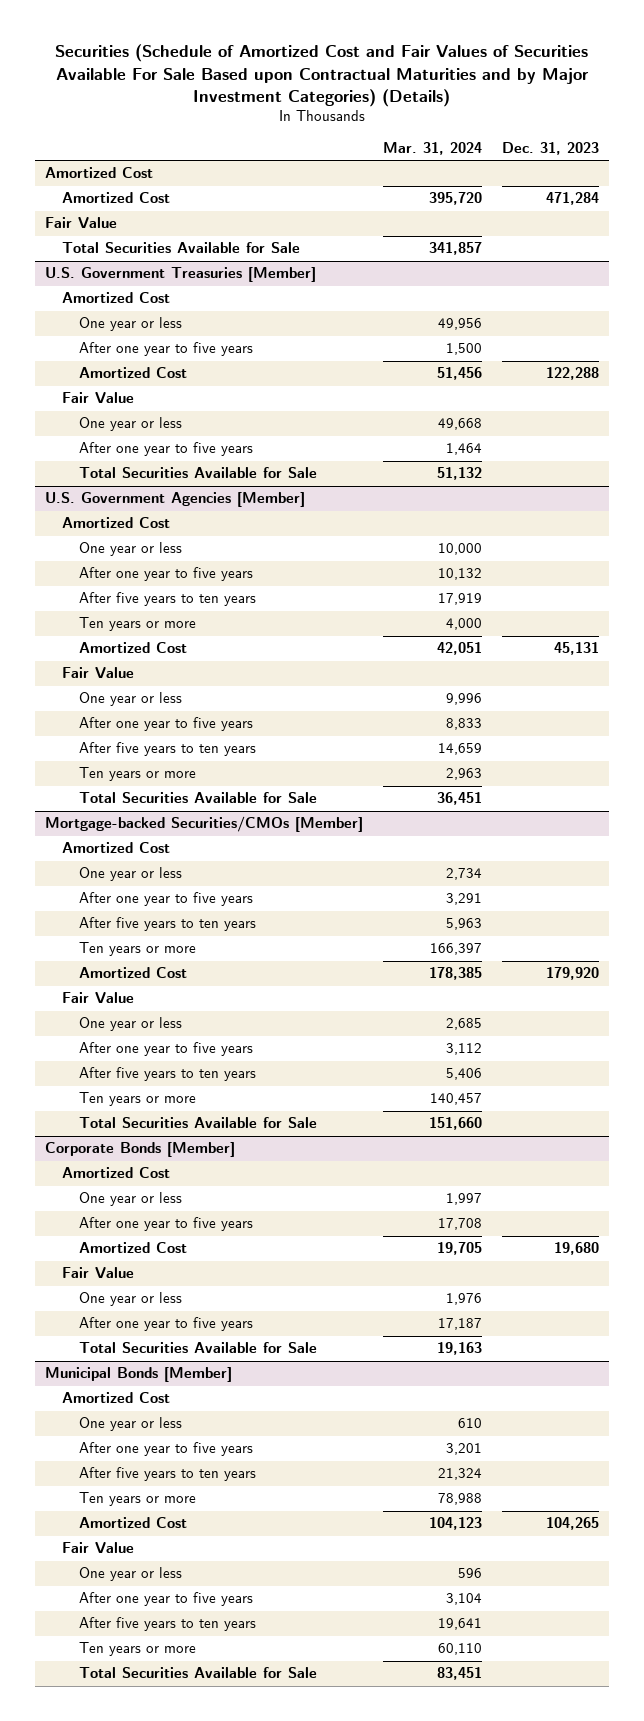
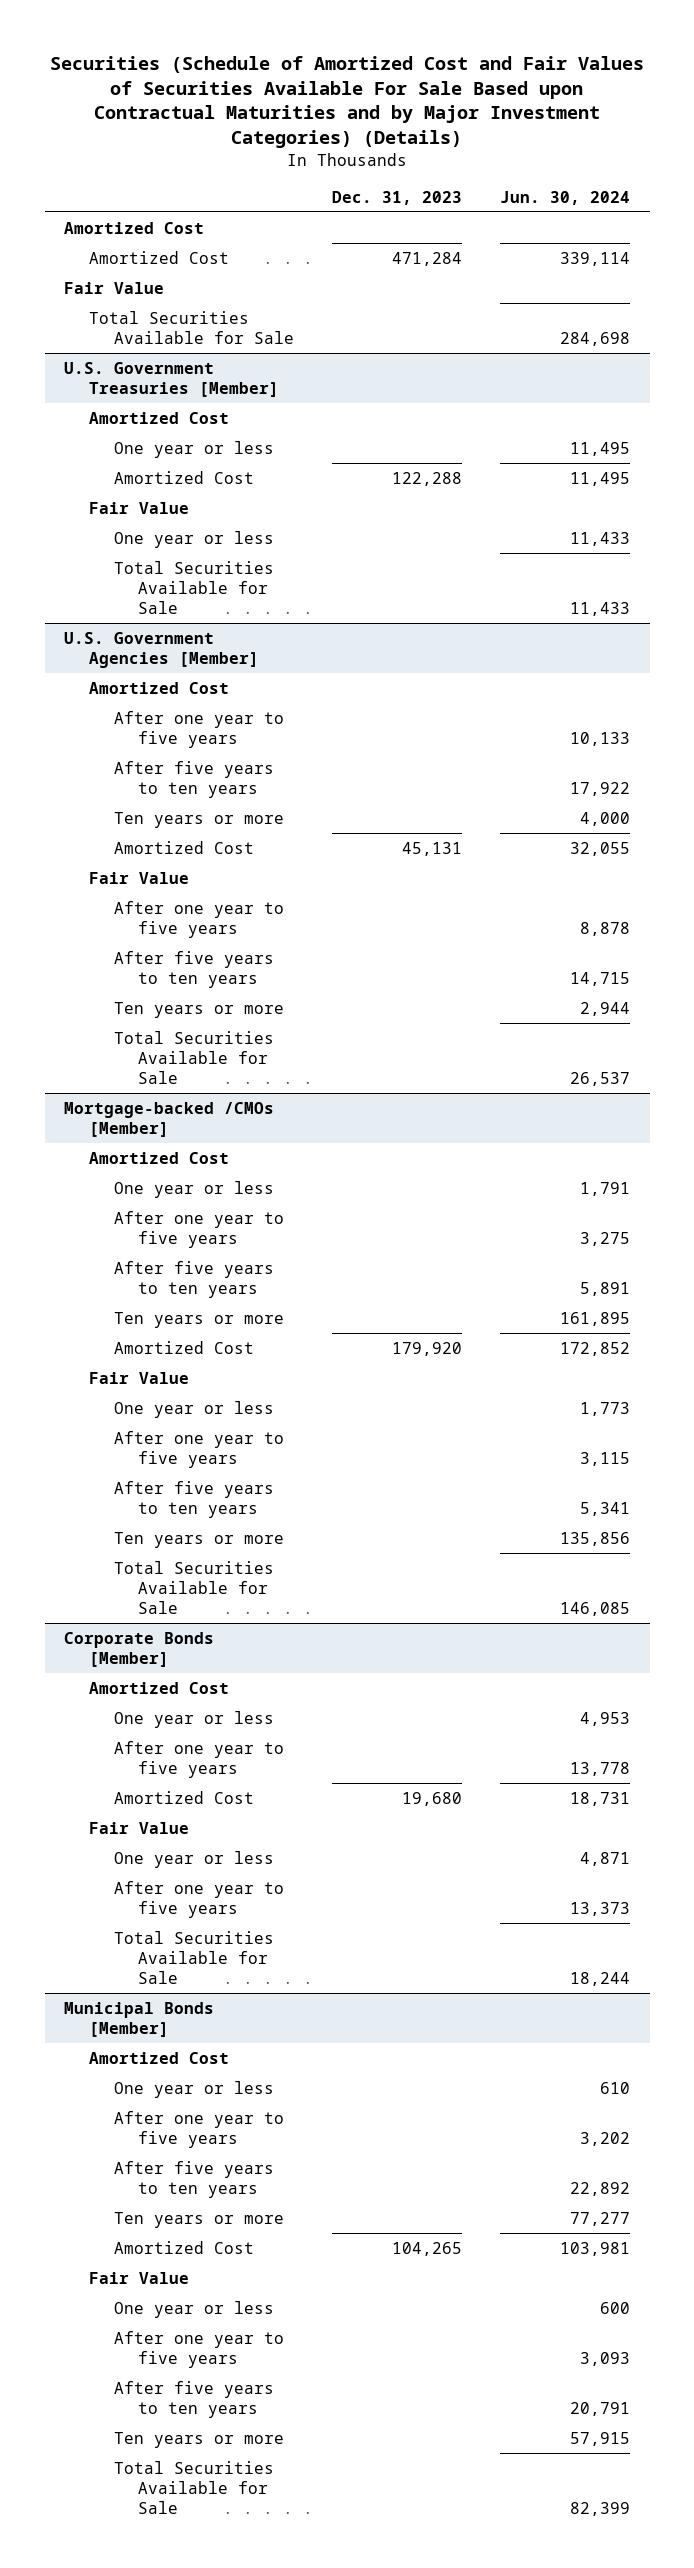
[383,142,483,156] Mar. 31, 2024 -> none
none -> [500,190,631,205] Jun. 30, 2024
[79,342,254,357] After one year to five years -> none
[79,442,254,457] After one year to five years -> none
[79,542,183,557] One year or less -> none
[79,692,183,707] One year or less -> none
[44,816,363,833] Mortgage-backed Securities/CMOs [Member] -> [63,1101,274,1137] Mortgage-backed /CMOs [Member]

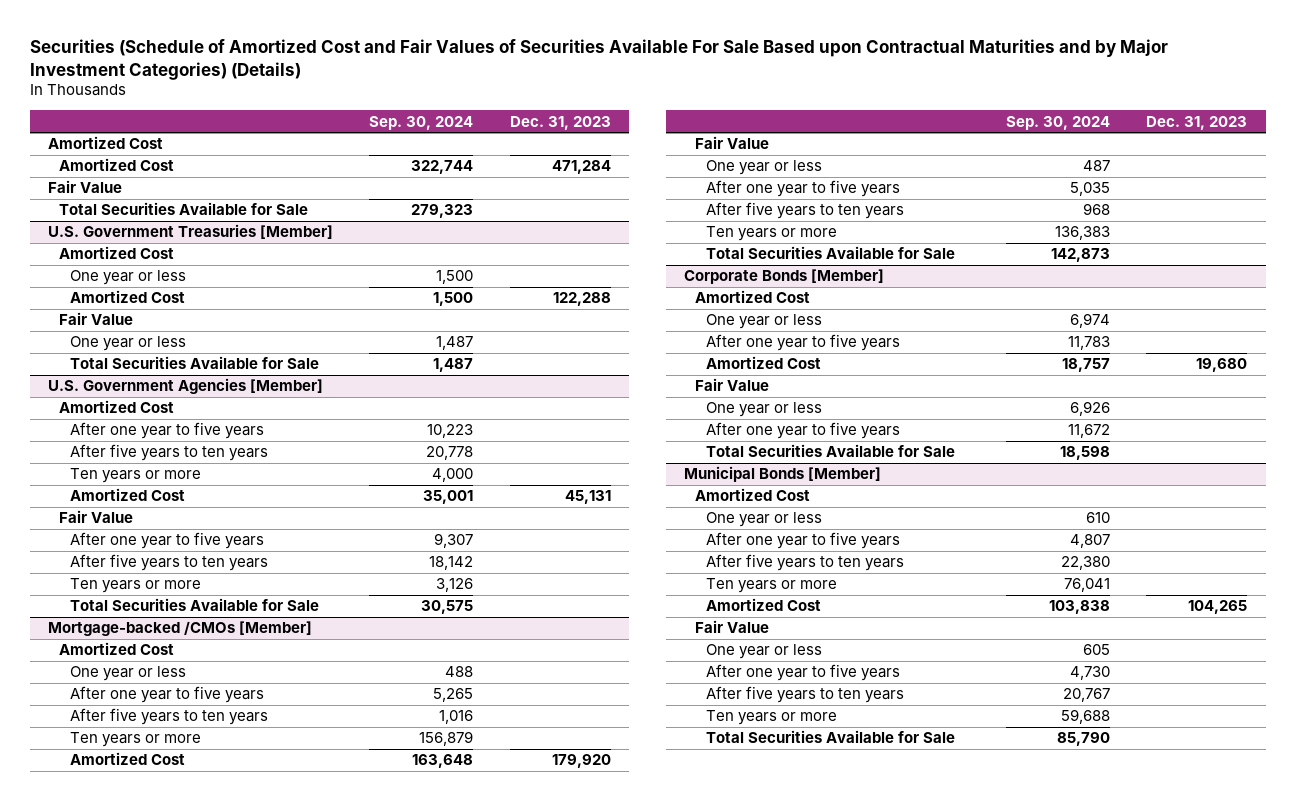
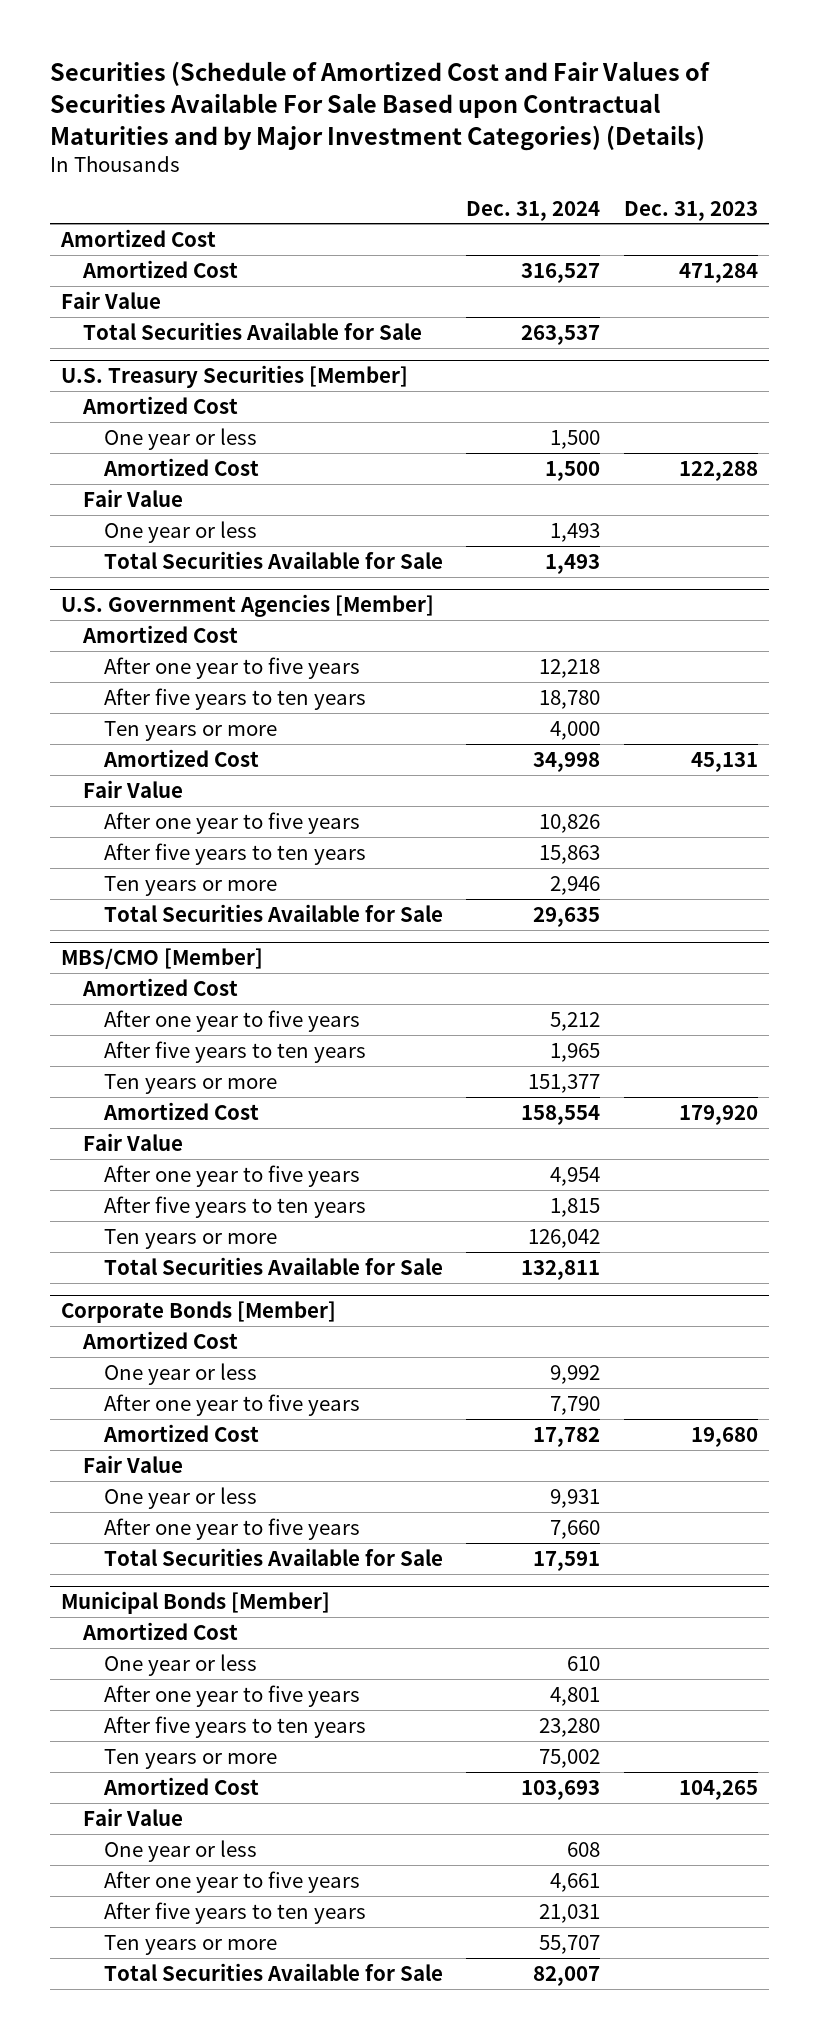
[369,115,474,130] Sep. 30, 2024 -> none
none -> [466,200,601,221] Dec. 31, 2024
[47,224,333,240] U.S. Government Treasuries [Member] -> [61,365,409,389] U.S. Treasury Securities [Member]
[47,621,312,637] Mortgage-backed /CMOs [Member] -> [61,948,264,970] MBS/CMO [Member]
[69,666,186,682] One year or less -> none
[706,160,823,176] One year or less -> none

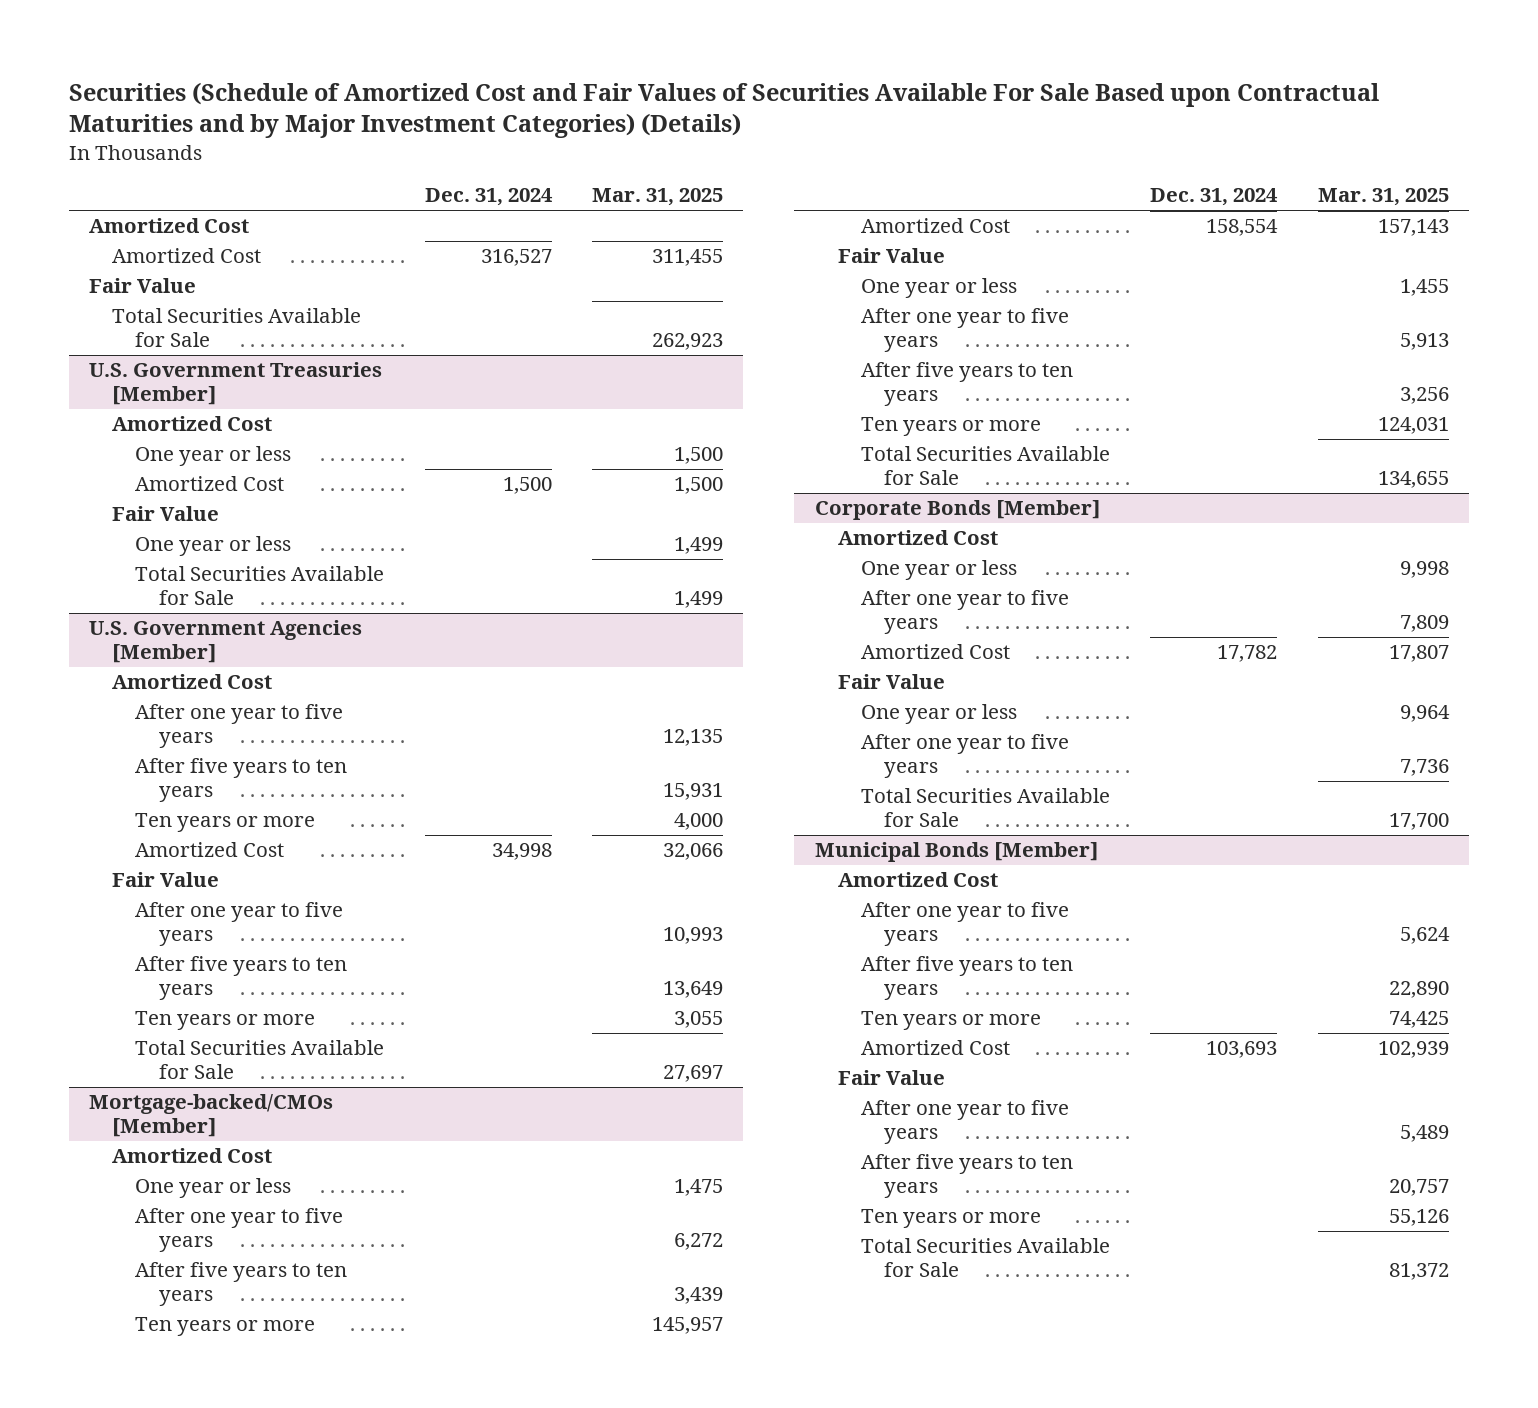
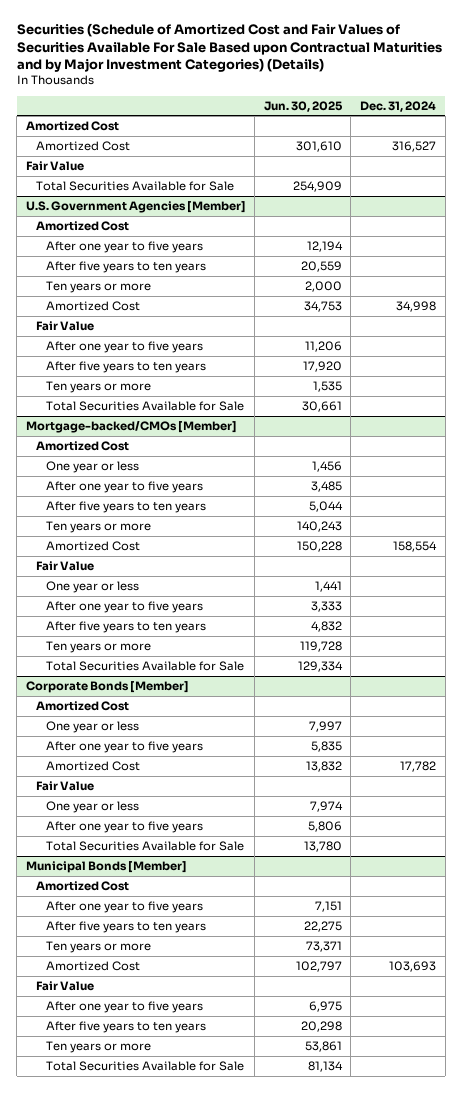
[592,188,724,207] Mar. 31, 2025 -> none
none -> [263,100,343,112] Jun. 30, 2025
[89,362,383,406] U.S. Government Treasuries [Member] -> none
[112,416,273,432] Amortized Cost -> none
[135,446,292,467] One year or less -> none
[135,476,285,492] Amortized Cost -> none
[112,506,220,522] Fair Value -> none
[135,536,292,557] One year or less -> none
[135,566,385,606] Total Securities Available for Sale -> none

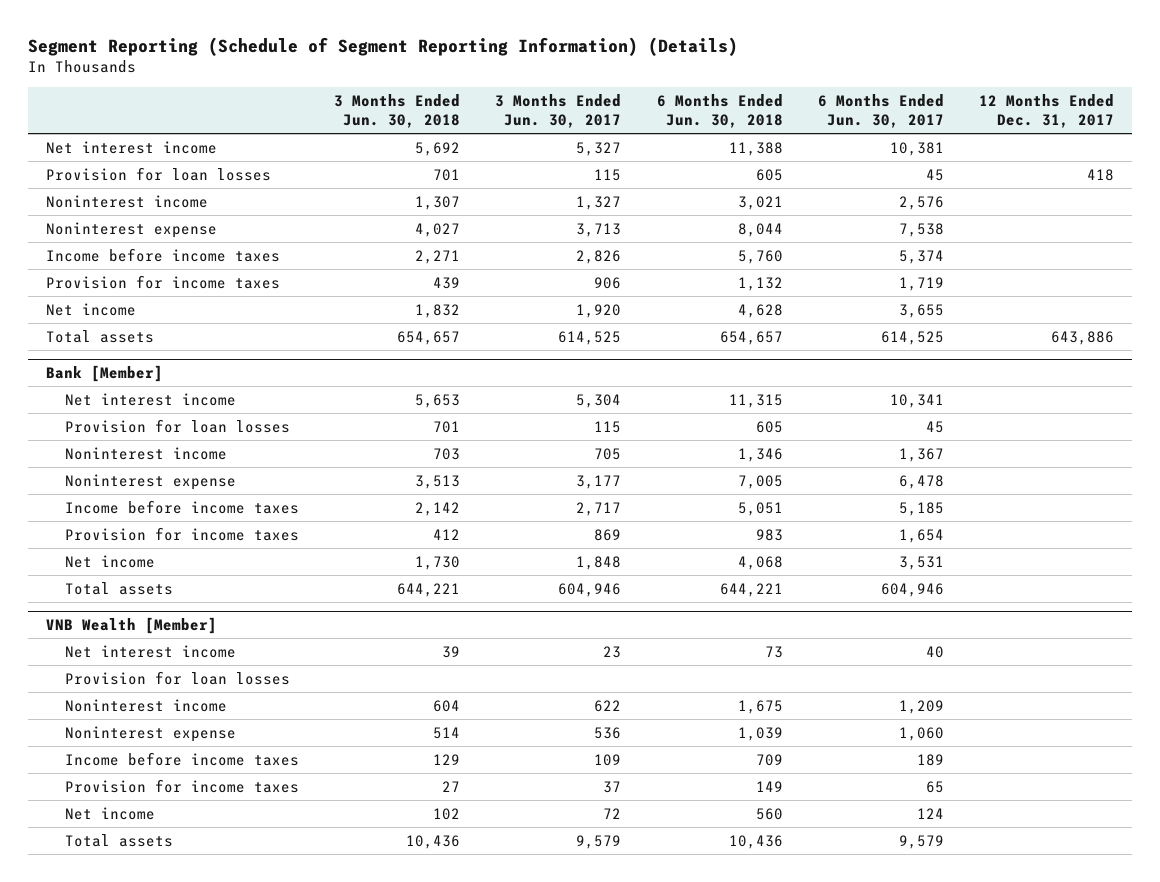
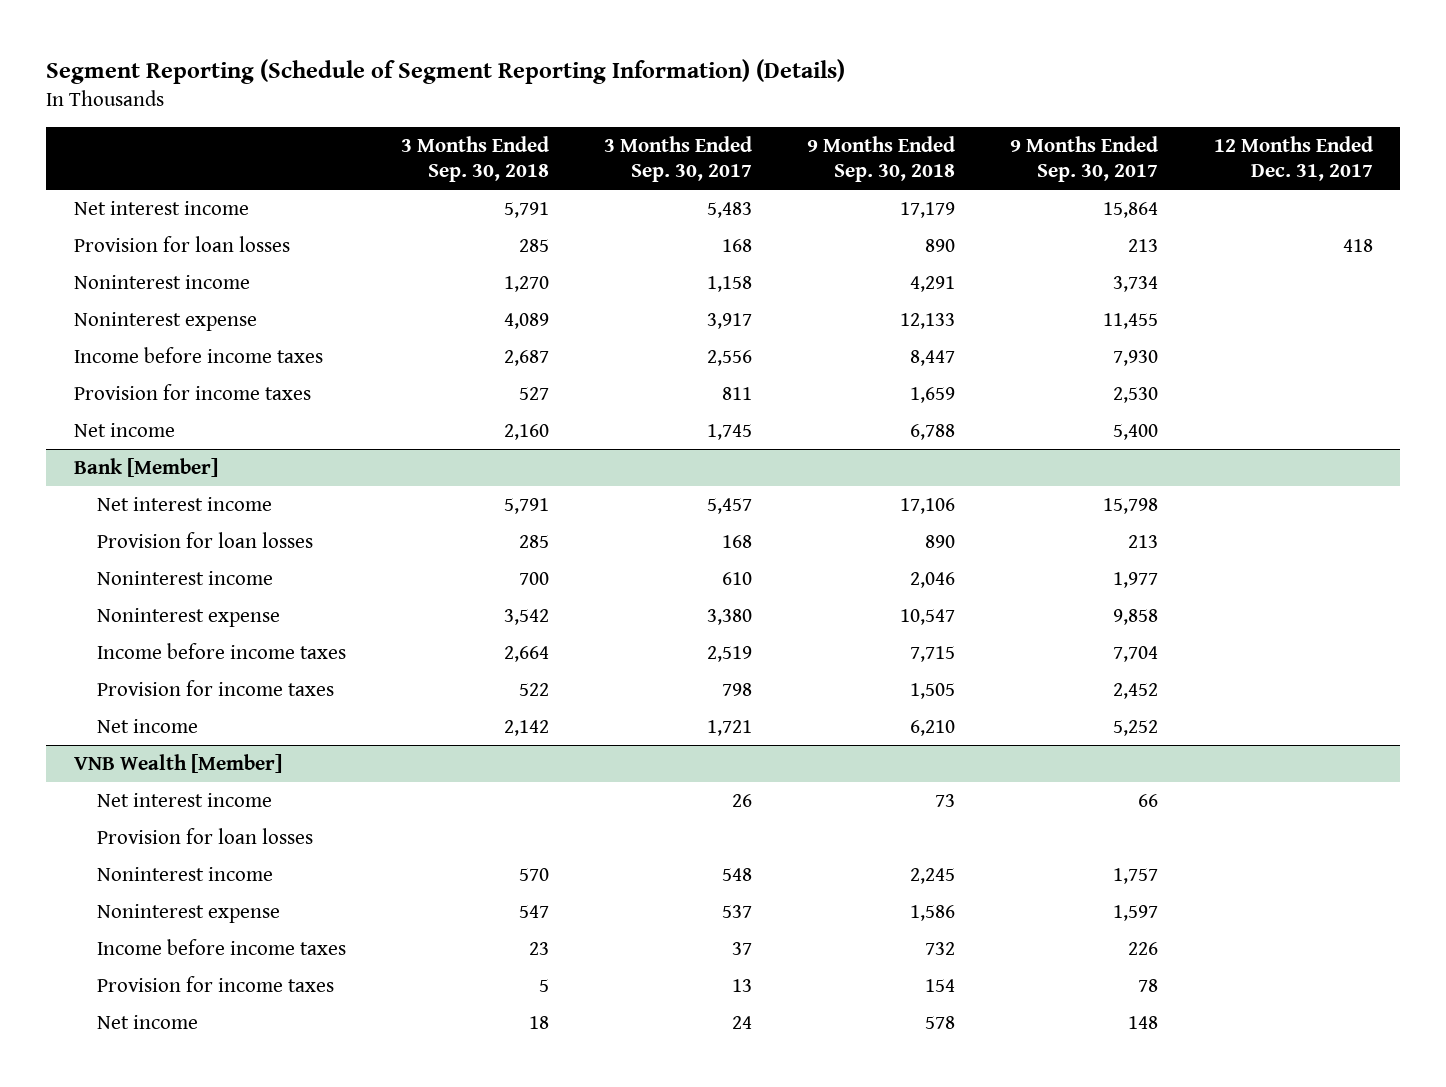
[334,93,461,129] 3 Months Ended Jun. 30, 2018 -> none
[495,93,622,129] 3 Months Ended Jun. 30, 2017 -> none
[656,93,783,129] 6 Months Ended Jun. 30, 2018 -> none
[818,93,945,129] 6 Months Ended Jun. 30, 2017 -> none
none -> [400,135,549,183] 3 Months Ended Sep. 30, 2018
none -> [604,135,753,183] 3 Months Ended Sep. 30, 2017
none -> [807,135,956,183] 9 Months Ended Sep. 30, 2018
none -> [1010,135,1159,183] 9 Months Ended Sep. 30, 2017
[45,329,154,343] Total assets -> none
[64,581,173,595] Total assets -> none
[64,833,173,847] Total assets -> none

